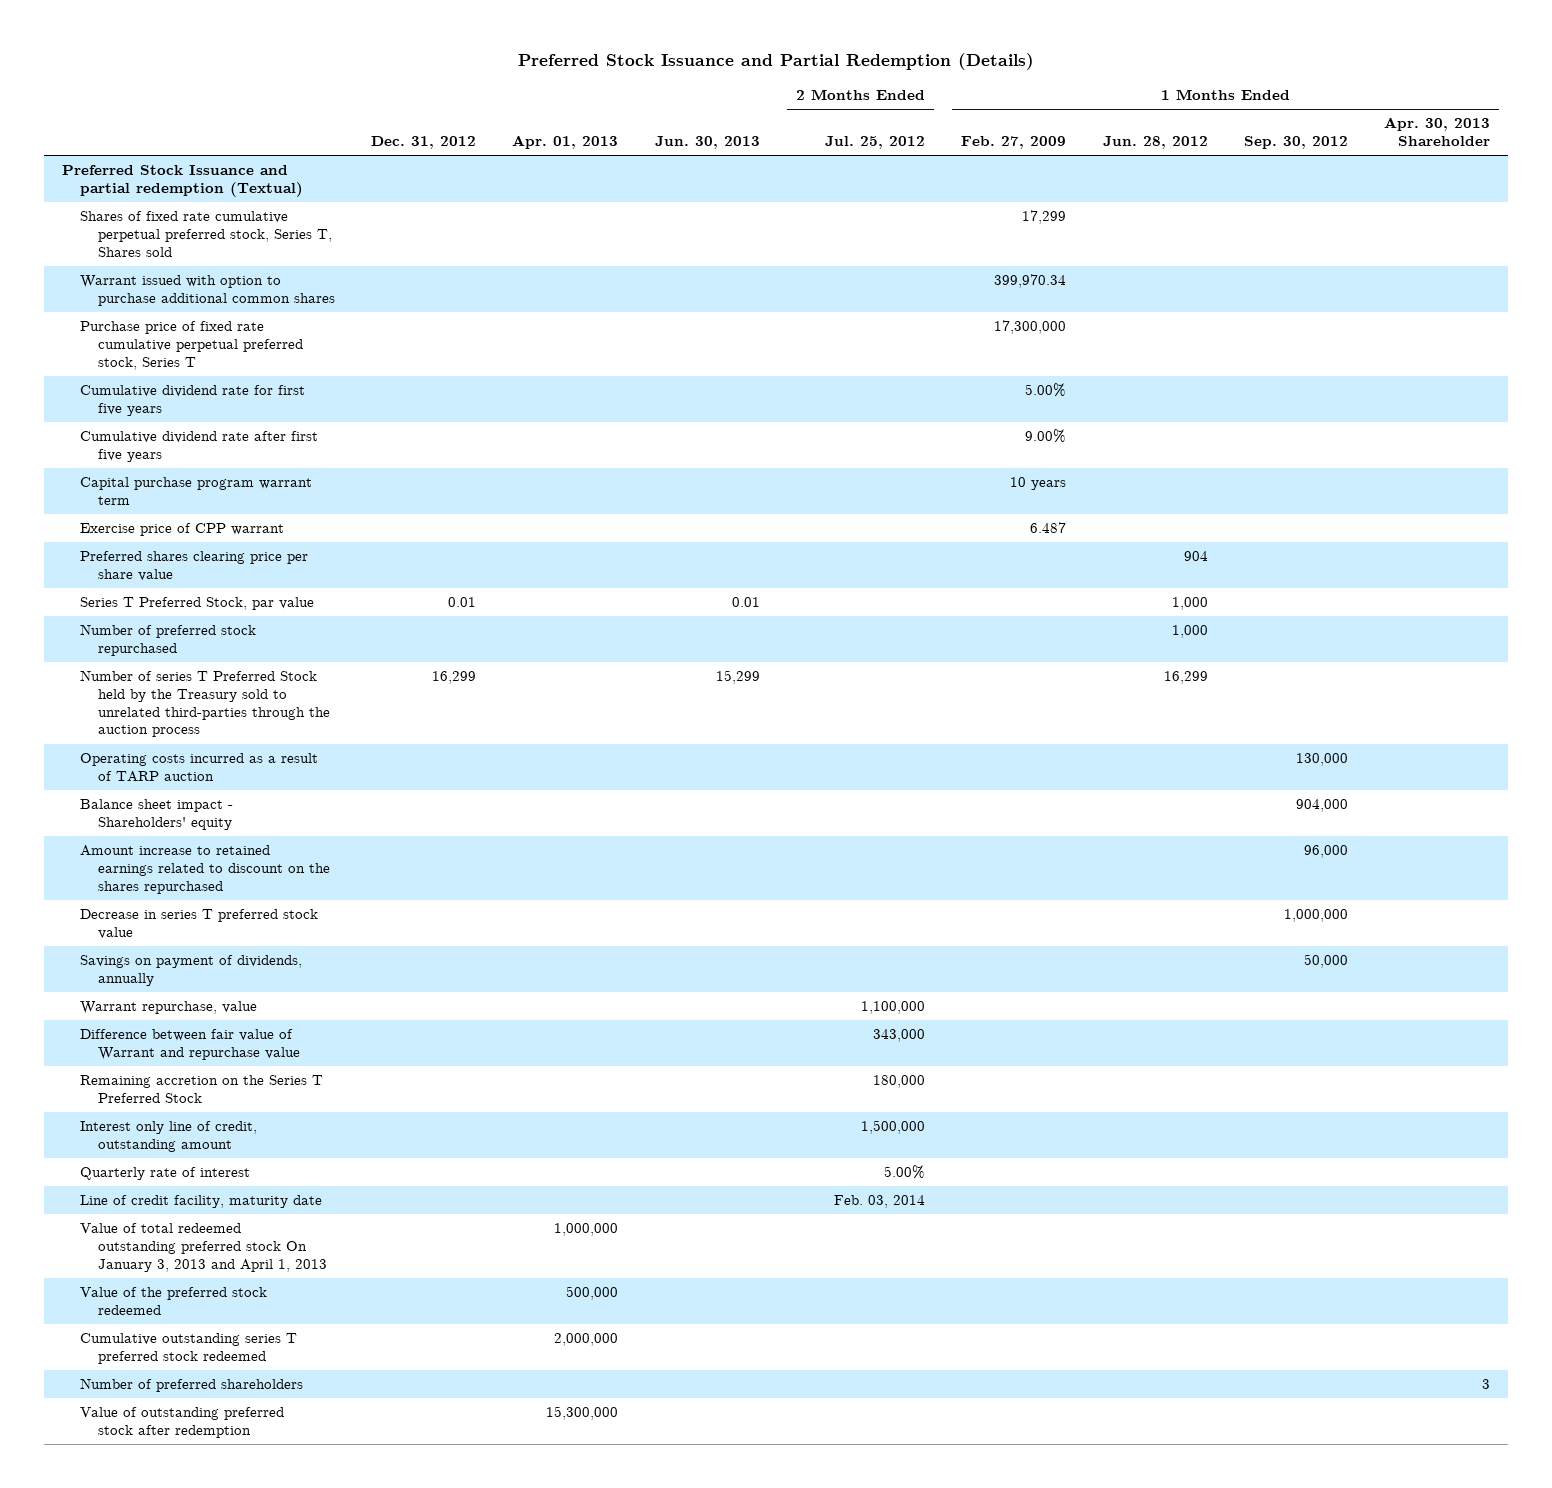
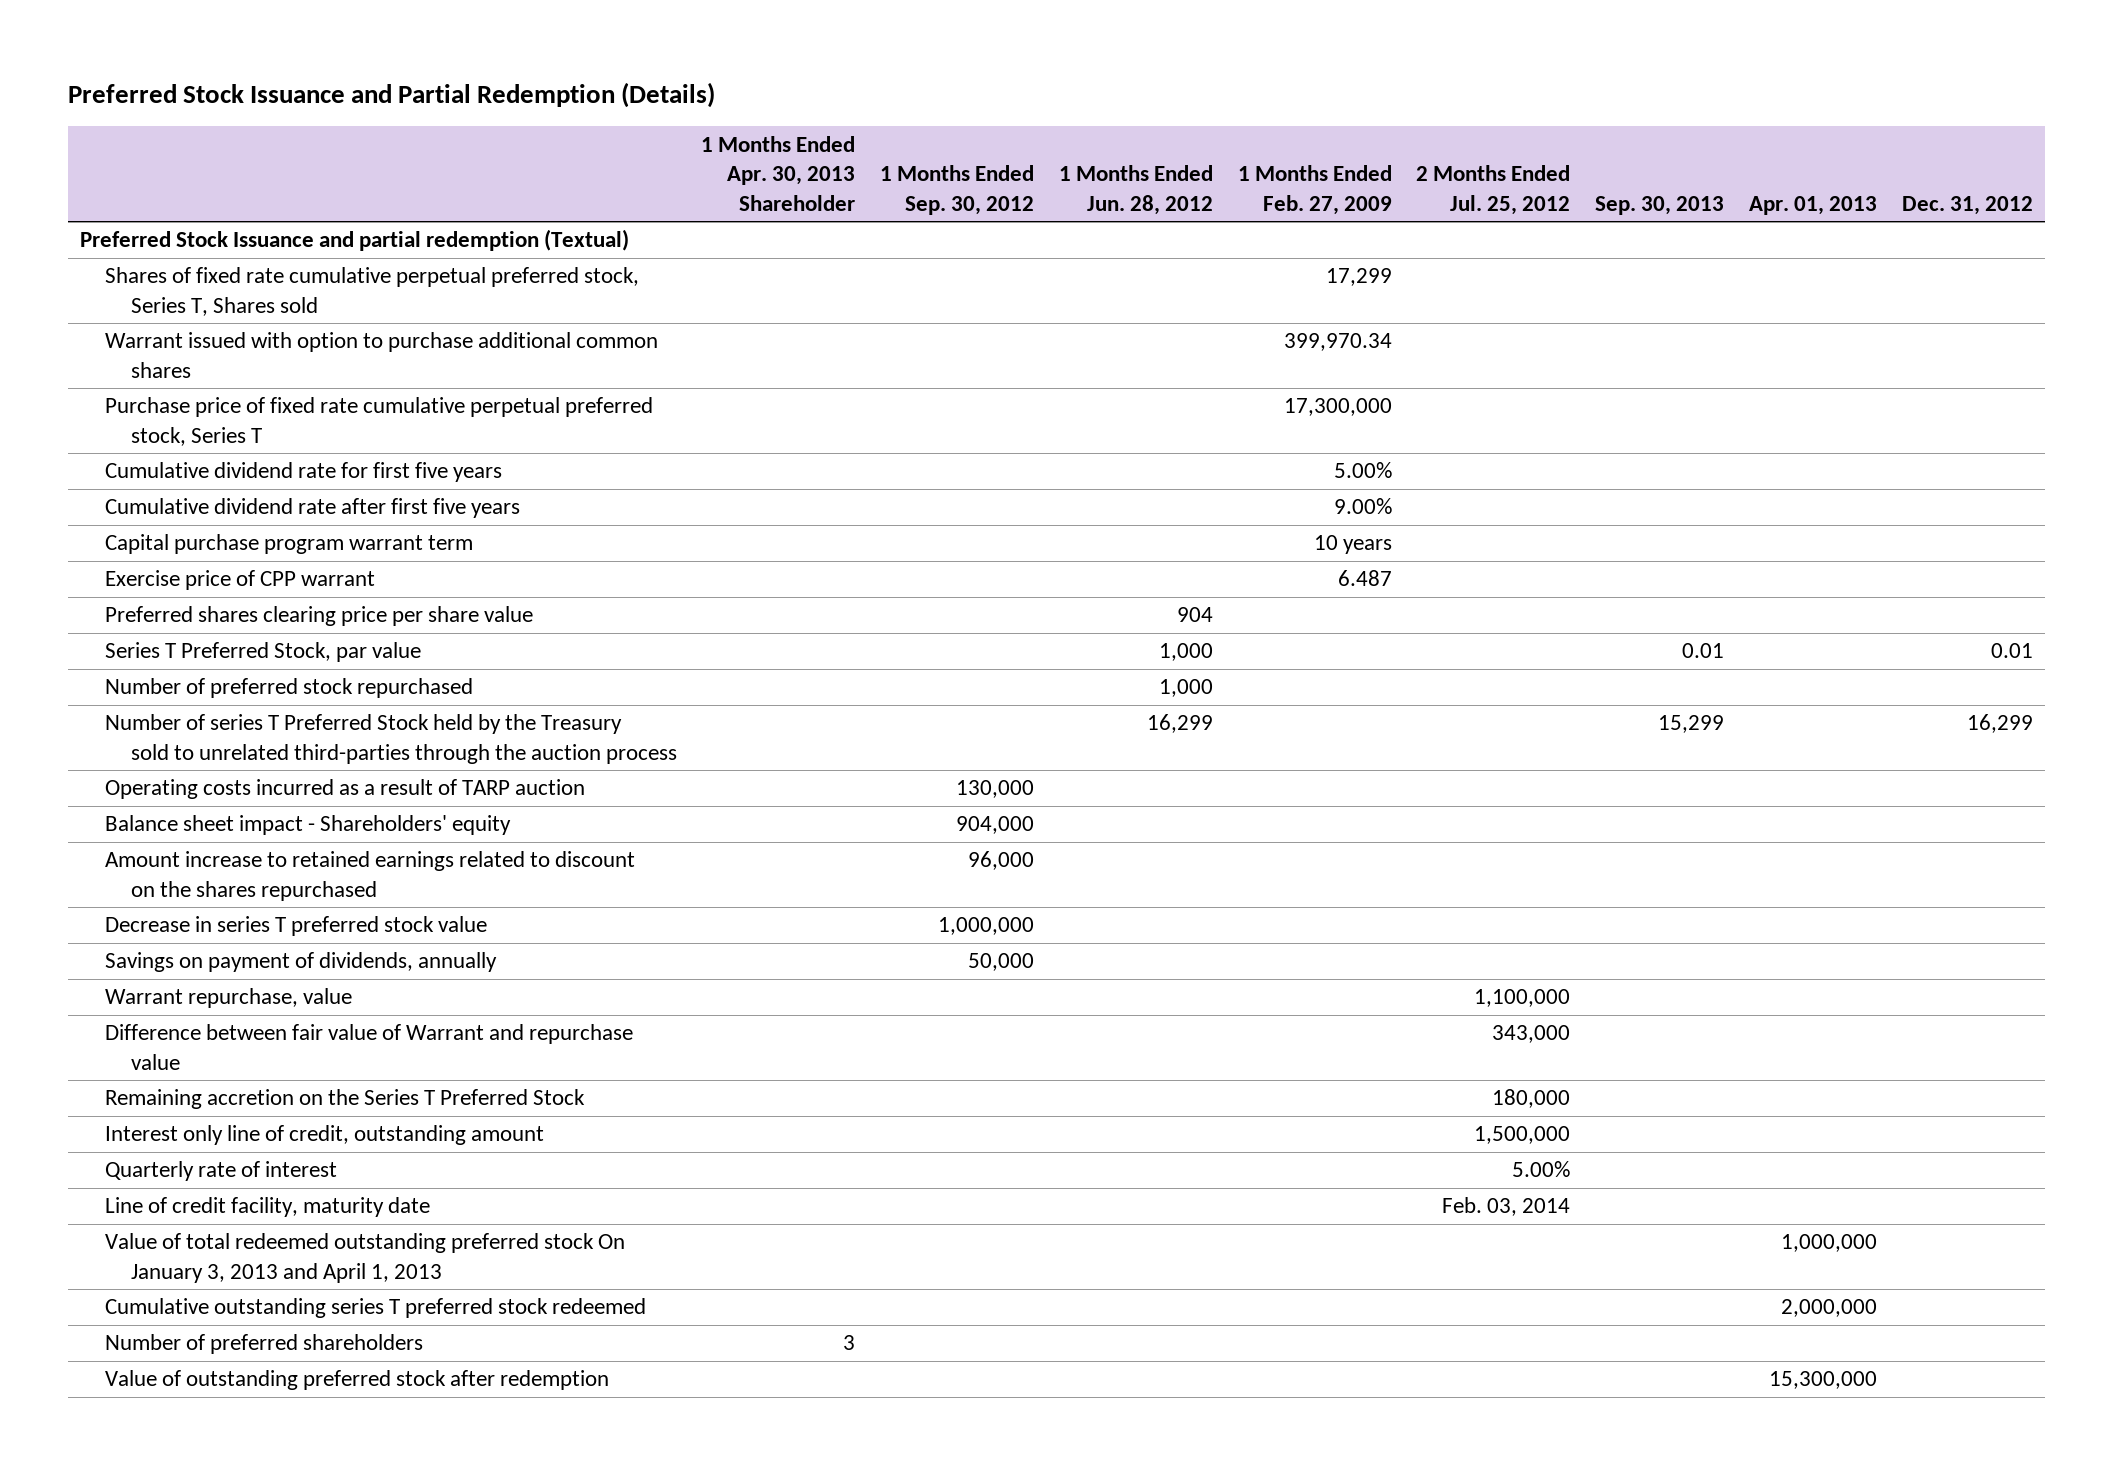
[654,135,760,149] Jun. 30, 2013 -> none
none -> [1595,195,1725,215] Sep. 30, 2013
[80,1287,268,1315] Value of the preferred stock redeemed -> none

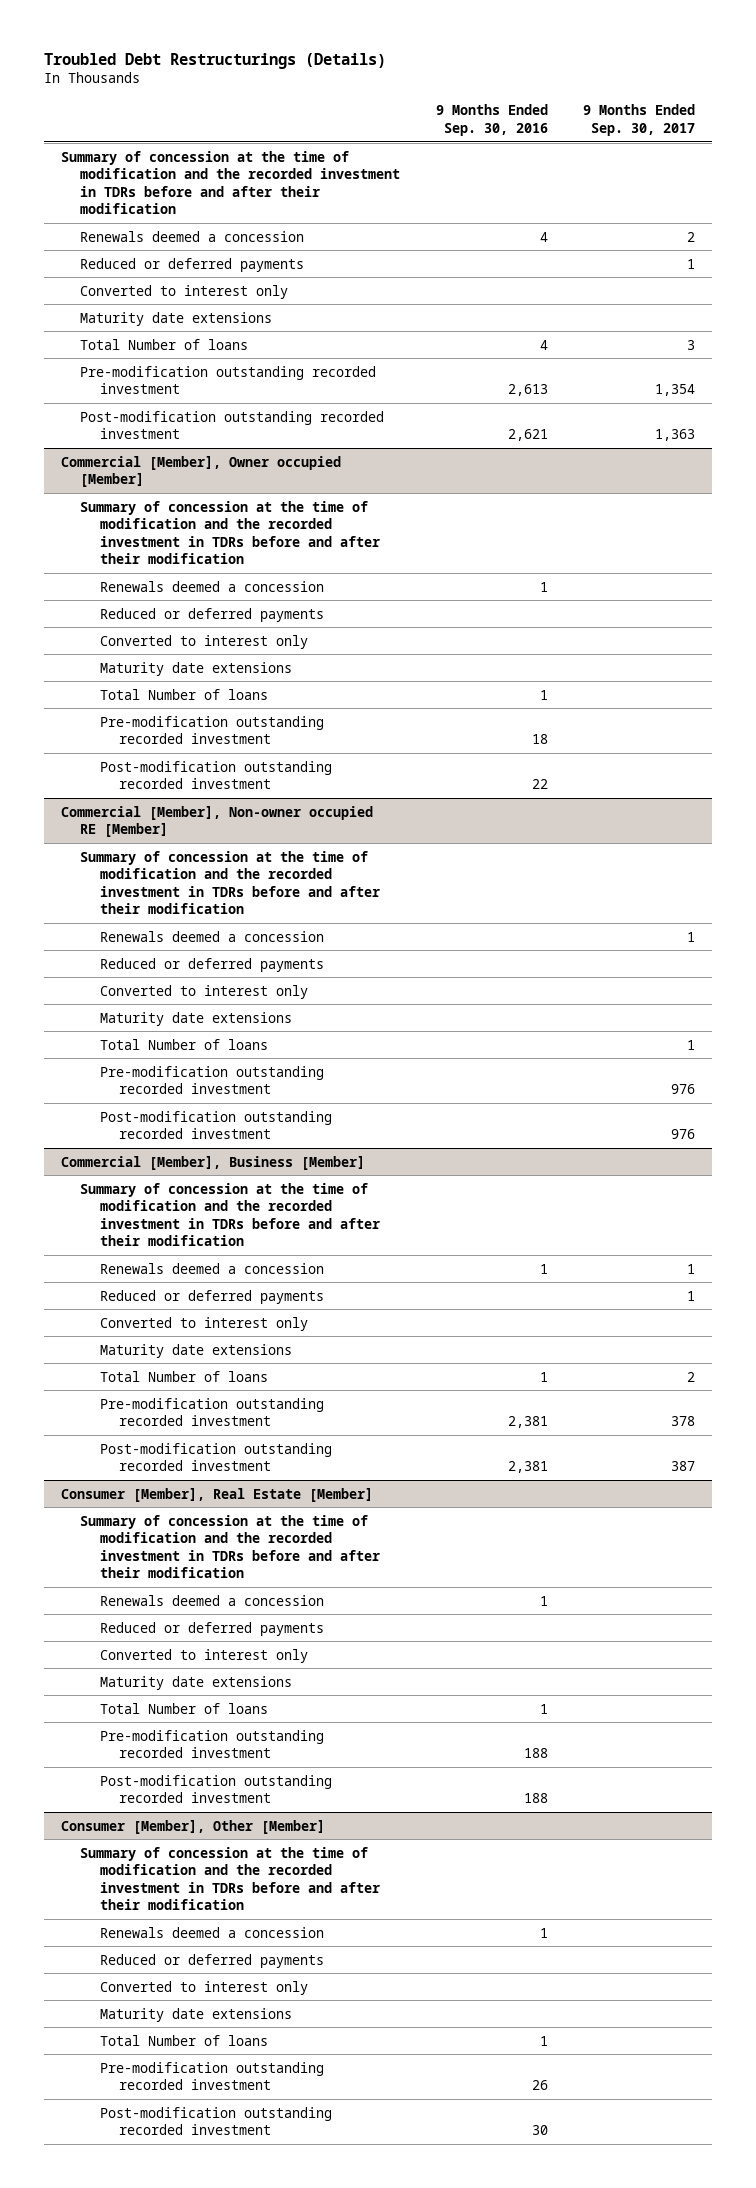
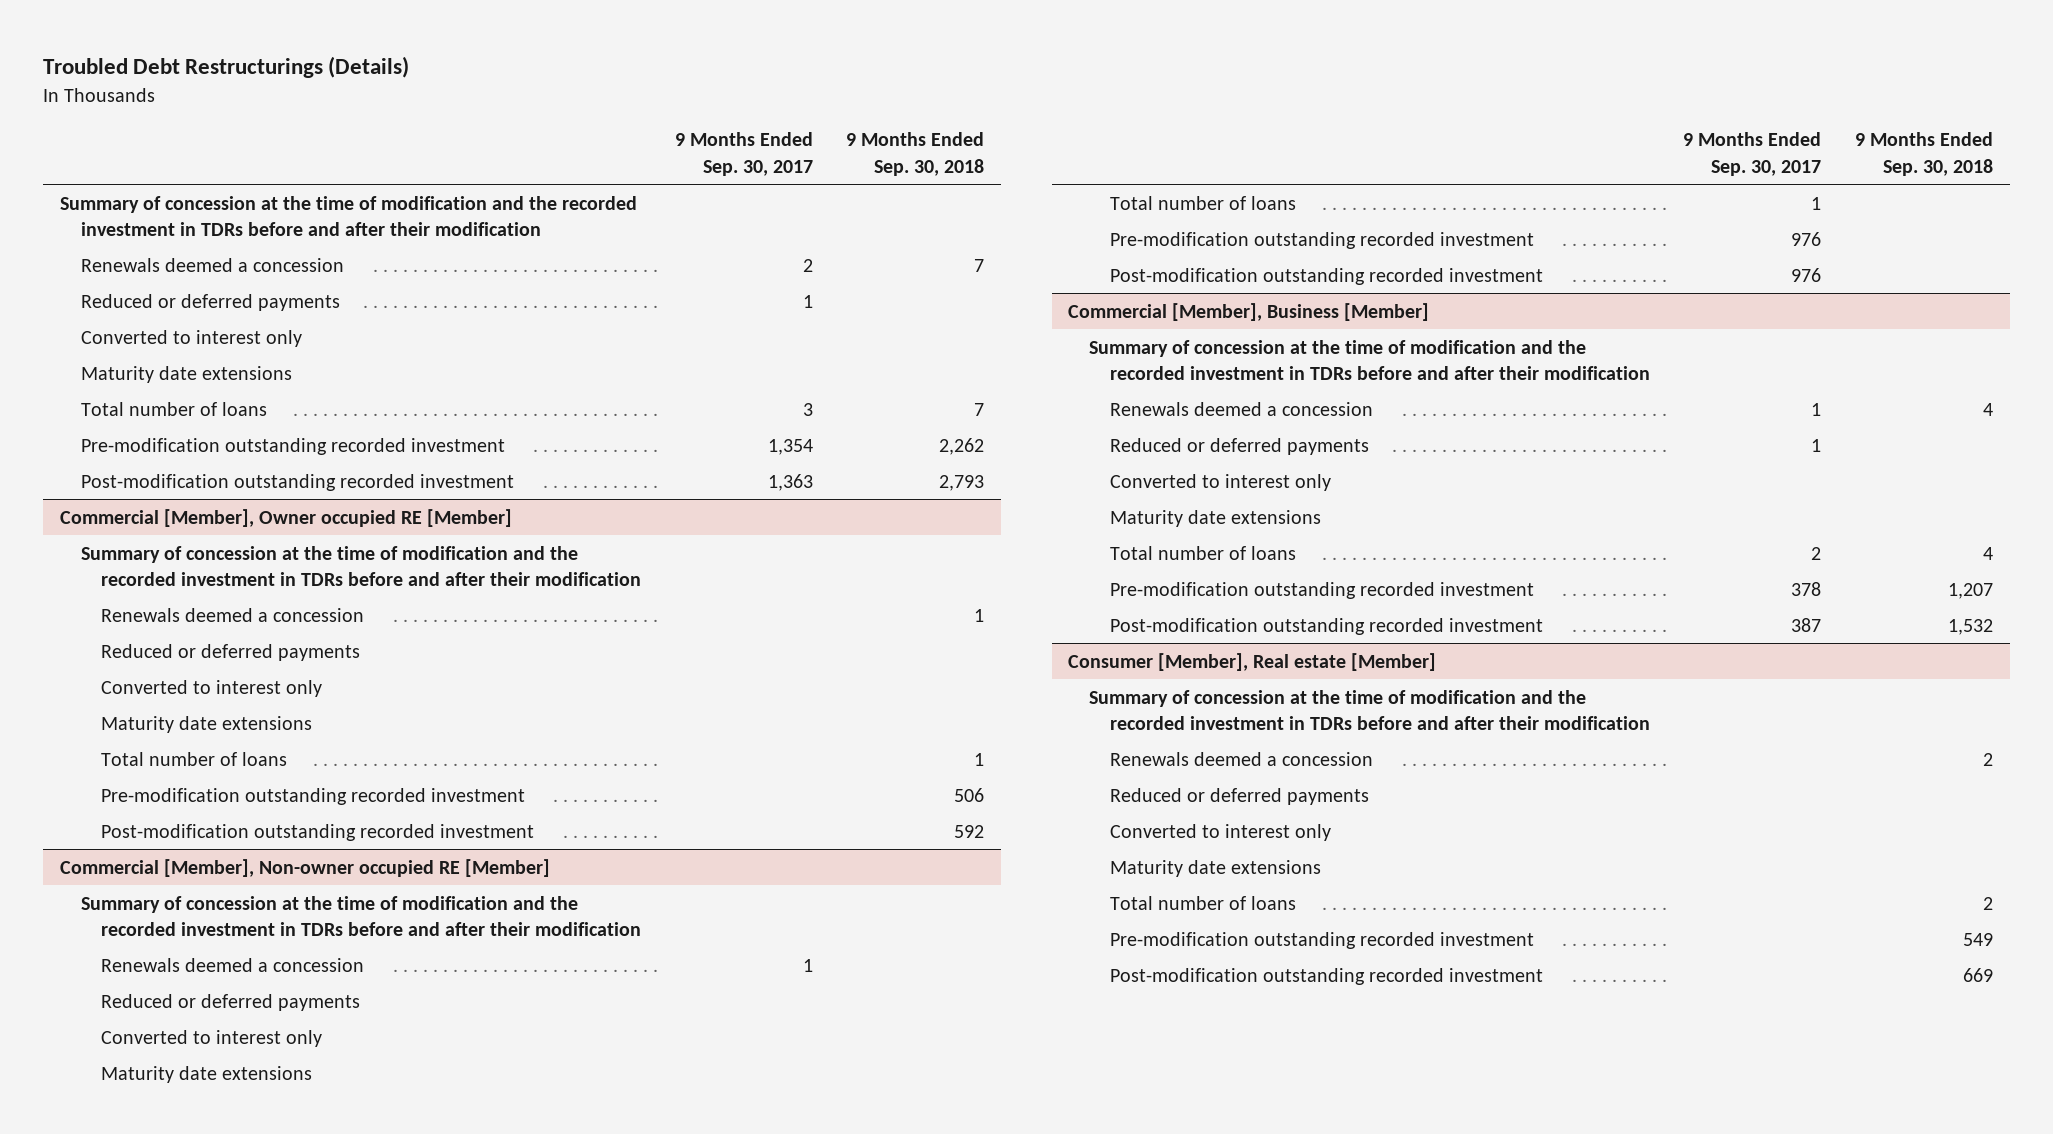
[435,104,548,136] 9 Months Ended Sep. 30, 2016 -> none
none -> [846,132,985,176] 9 Months Ended Sep. 30, 2018
[80,338,249,350] Total Number of loans -> [80,401,267,416] Total number of loans
[61,455,342,488] Commercial [Member], Owner occupied [Member] -> [59,508,512,527] Commercial [Member], Owner occupied RE [Member]
[99,688,268,700] Total Number of loans -> [101,751,288,766] Total number of loans
[99,1038,268,1050] Total Number of loans -> [1109,195,1296,210] Total number of loans
[99,1370,268,1382] Total Number of loans -> [1109,545,1296,560] Total number of loans
[61,1487,374,1502] Consumer [Member], Real Estate [Member] -> [1068,652,1437,671] Consumer [Member], Real estate [Member]
[99,1702,268,1714] Total Number of loans -> [1109,895,1296,910] Total number of loans
[61,1819,326,1834] Consumer [Member], Other [Member] -> none
[80,1846,380,1911] Summary of concession at the time of modification and the recorded investment in TDRs before and after their modification -> none
[99,1926,324,1938] Renewals deemed a concession -> none
[99,1953,324,1968] Reduced or deferred payments -> none
[99,1980,308,1995] Converted to interest only -> none
[99,2007,292,2022] Maturity date extensions -> none
[99,2034,268,2046] Total Number of loans -> none
[99,2061,324,2091] Pre-modification outstanding recorded investment -> none
[99,2106,332,2136] Post-modification outstanding recorded investment -> none

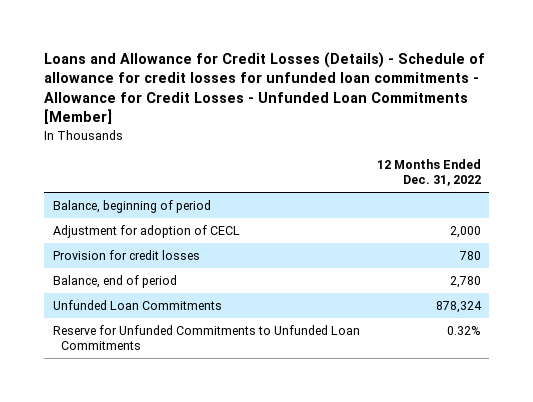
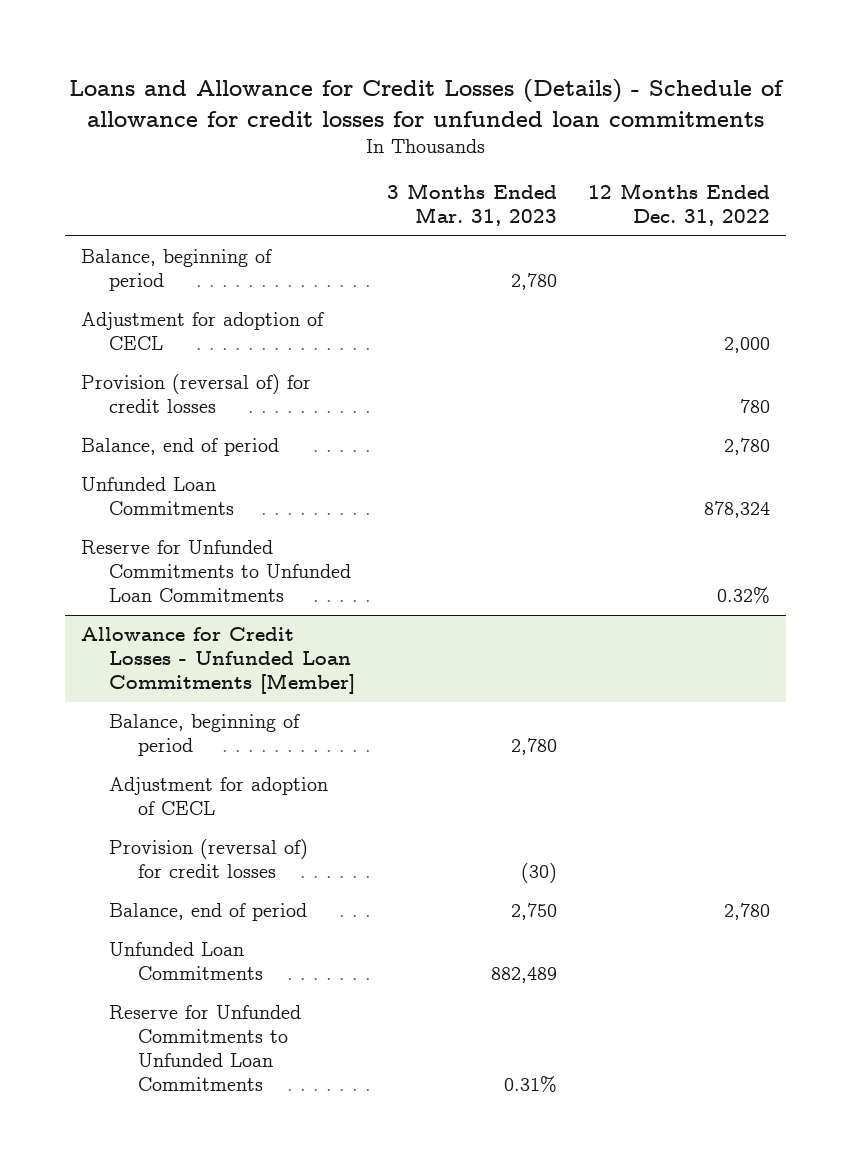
[43,51,485,125] Loans and Allowance for Credit Losses (Details) - Schedule of allowance for credit losses for unfunded loan commitments - Allowance for Credit Losses - Unfunded Loan Commitments [Member] -> [68,78,784,127] Loans and Allowance for Credit Losses (Details) - Schedule of allowance for credit losses for unfunded loan commitments
none -> [386,183,557,227] 3 Months Ended Mar. 31, 2023
[52,249,200,260] Provision for credit losses -> [80,374,311,414] Provision (reversal of) for credit losses
none -> [80,627,356,695] Allowance for Credit Losses - Unfunded Loan Commitments [Member]
none -> [109,714,301,757] Balance, beginning of period
none -> [109,777,329,816] Adjustment for adoption of CECL
none -> [109,839,309,879] Provision (reversal of) for credit losses
none -> [109,903,308,922] Balance, end of period
none -> [109,942,263,981] Unfunded Loan Commitments
none -> [109,1005,302,1092] Reserve for Unfunded Commitments to Unfunded Loan Commitments

